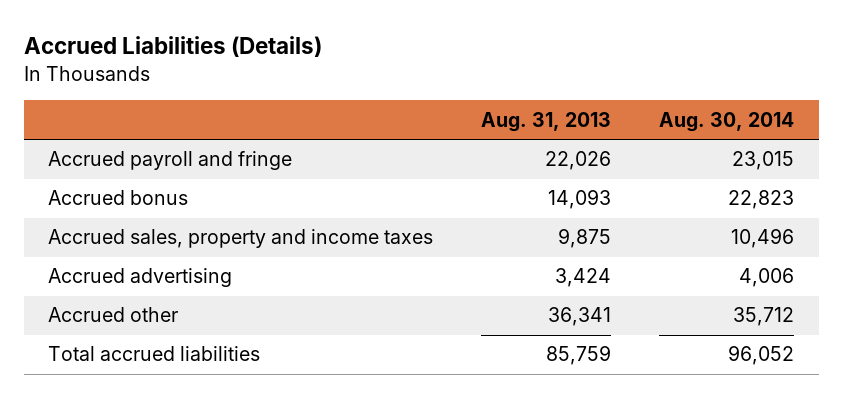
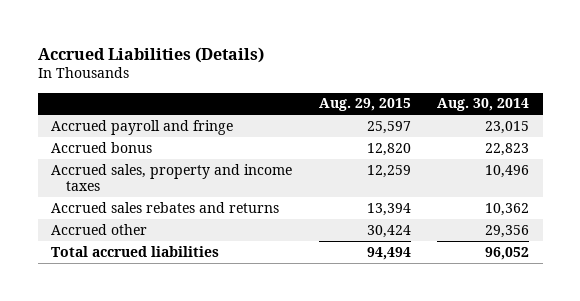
[481,111,612,132] Aug. 31, 2013 -> none
none -> [318,98,411,112] Aug. 29, 2015
[47,268,232,288] Accrued advertising -> none
none -> [51,201,280,213] Accrued sales rebates and returns
[733,307,795,327] 35,712 -> [485,224,530,238] 29,356

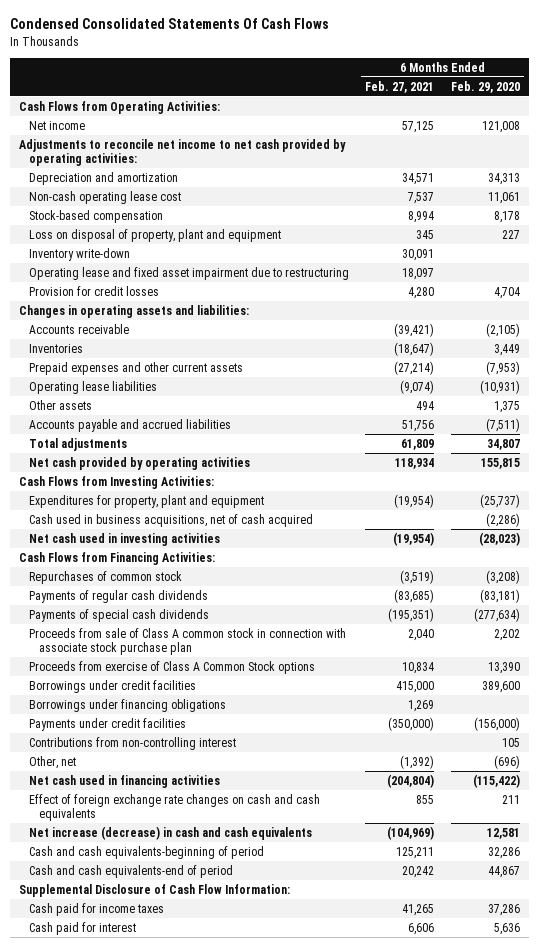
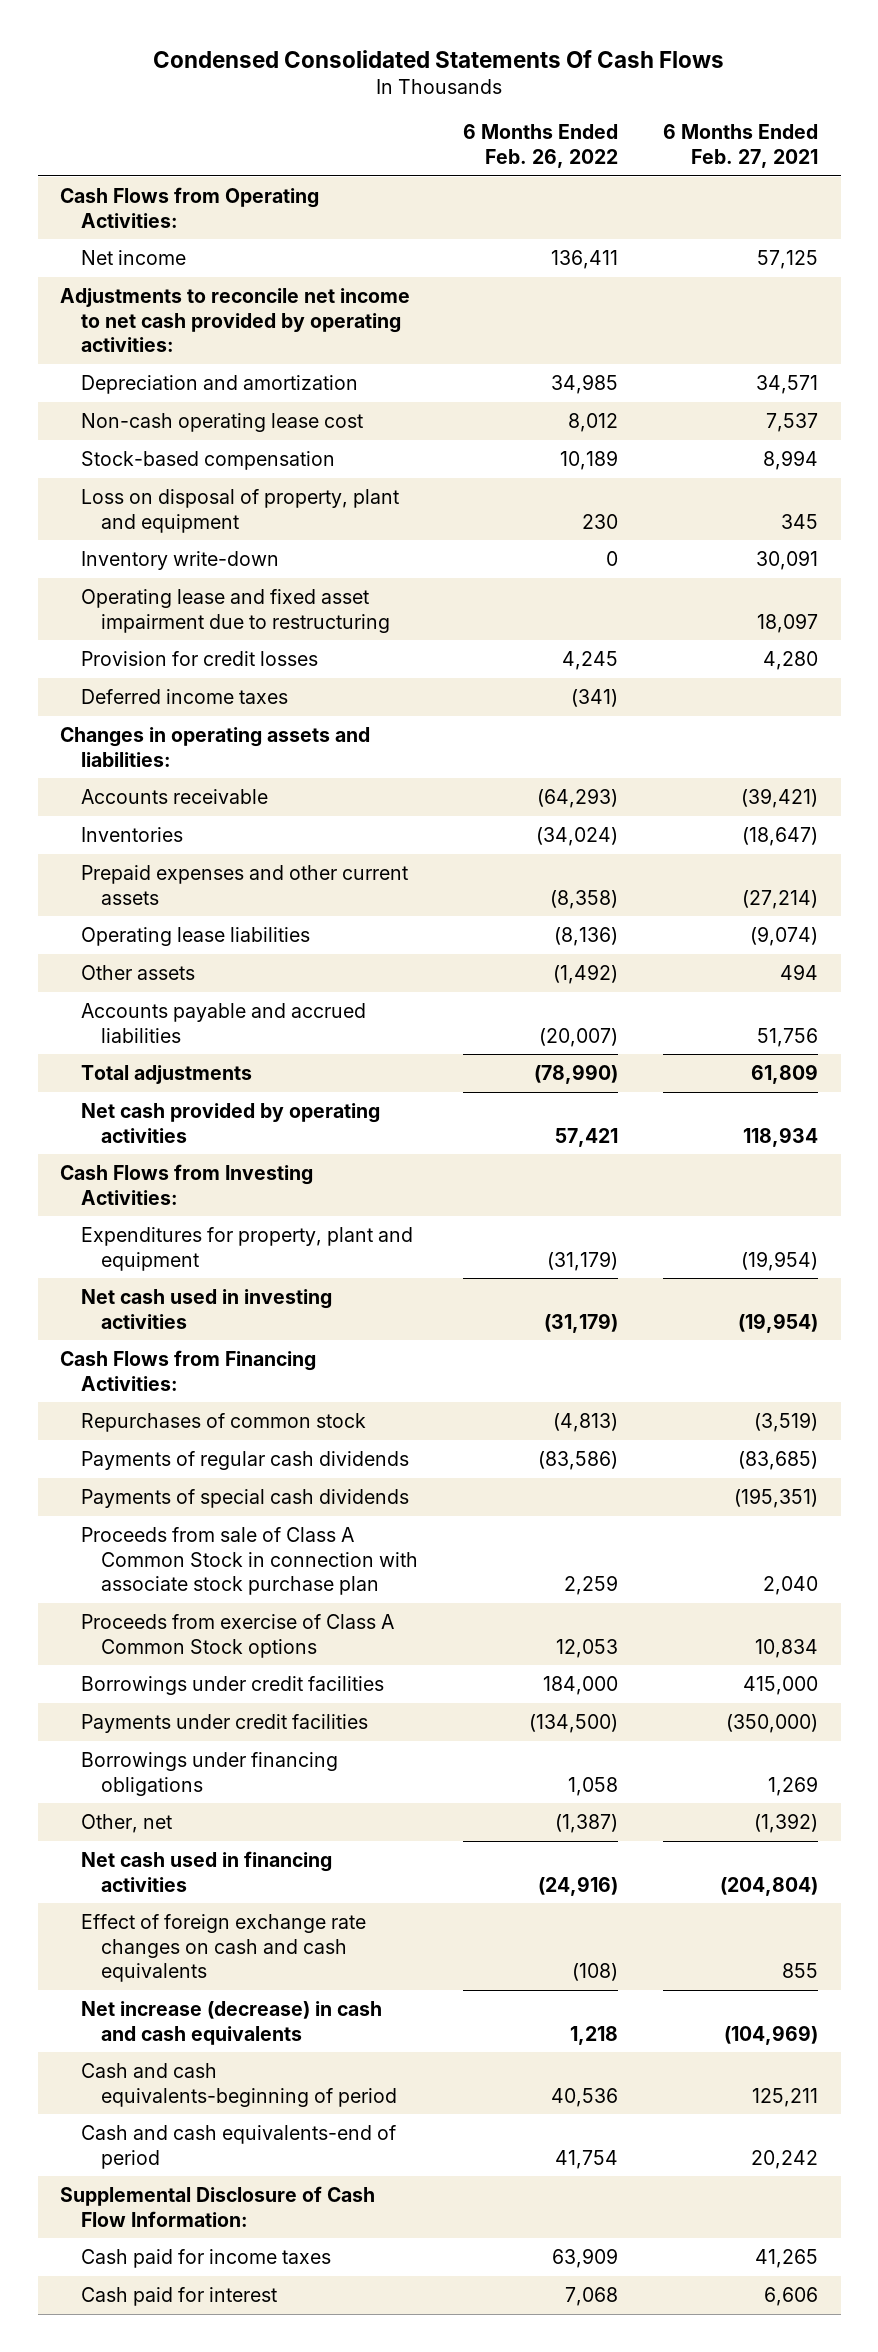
[451,80,521,93] Feb. 29, 2020 -> none
none -> [462,124,618,168] 6 Months Ended Feb. 26, 2022
none -> [80,688,288,704] Deferred income taxes
[28,513,313,527] Cash used in business acquisitions, net of cash acquired -> none
[28,627,346,656] Proceeds from sale of Class A common stock in connection with associate stock purchase plan -> [80,1526,418,1596] Proceeds from sale of Class A Common Stock in connection with associate stock purchase plan
[28,736,236,750] Contributions from non-controlling interest -> none
[28,698,226,712] Borrowings under financing obligations -> [80,1751,338,1796] Borrowings under financing obligations

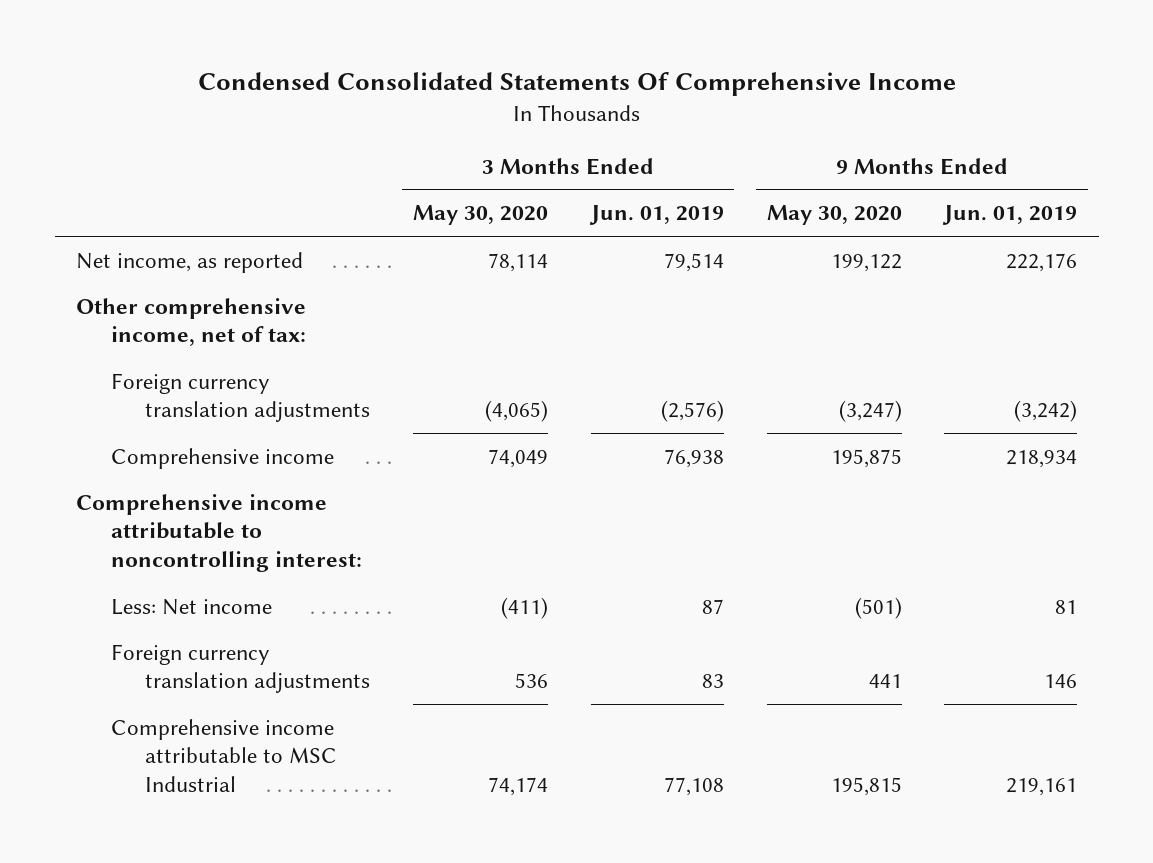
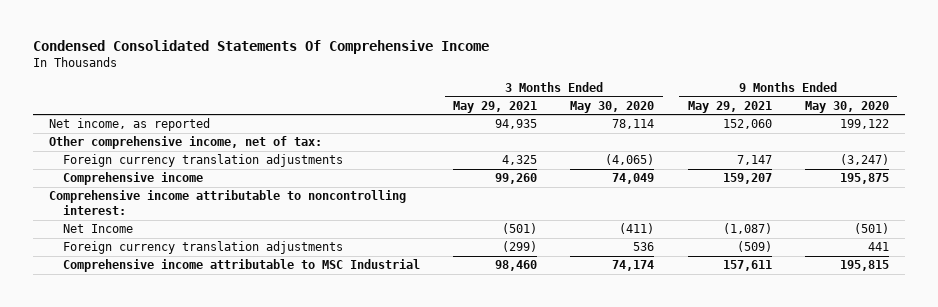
[588,205,724,226] Jun. 01, 2019 -> none
[942,205,1078,226] Jun. 01, 2019 -> none
none -> [453,100,538,113] May 29, 2021
none -> [687,100,772,113] May 29, 2021
[110,598,272,615] Less: Net income -> [63,224,134,234] Net Income

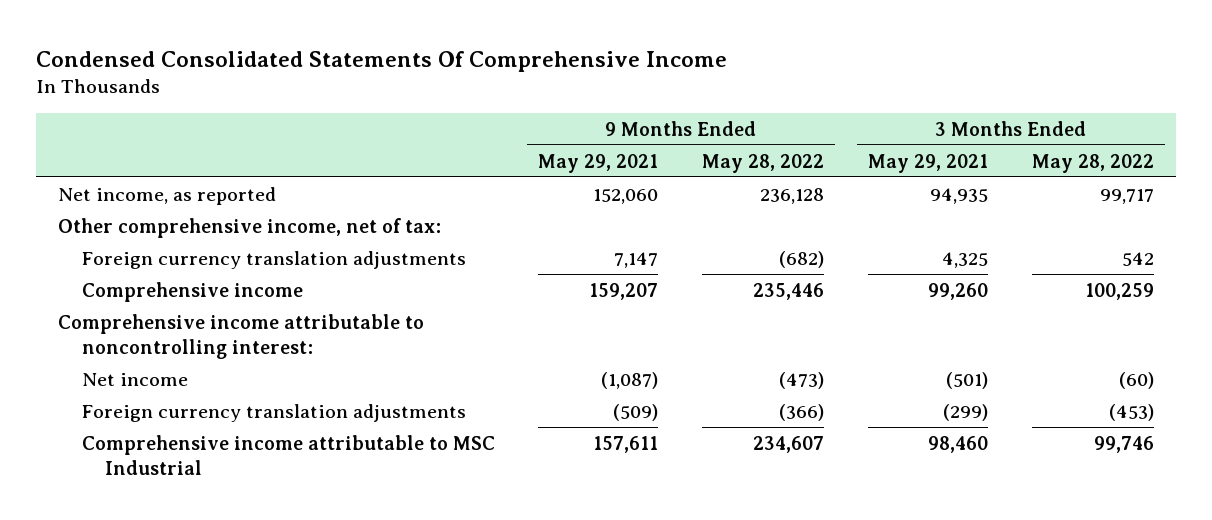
[570,100,655,113] May 30, 2020 -> none
[804,100,889,113] May 30, 2020 -> none
none -> [702,153,825,173] May 28, 2022
none -> [1031,153,1154,173] May 28, 2022
[63,224,134,234] Net Income -> [81,372,188,386] Net income

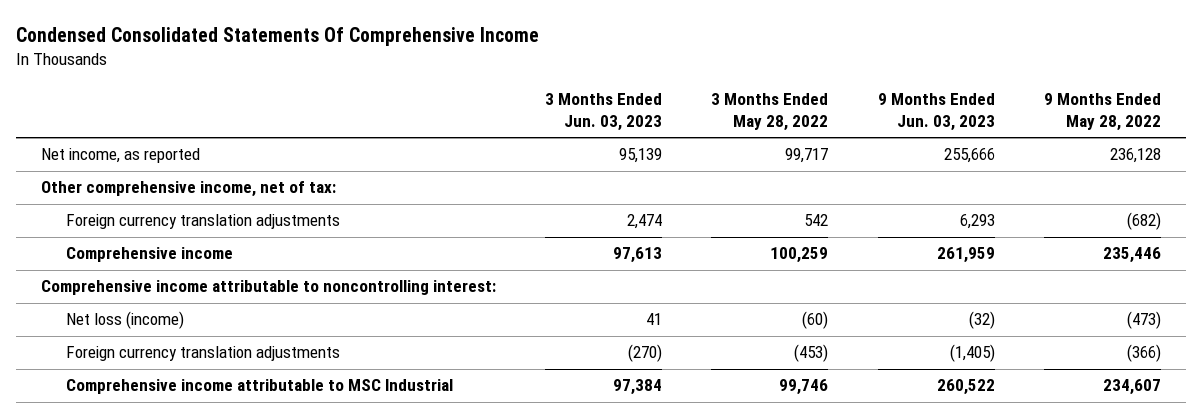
[538,153,659,173] May 29, 2021 -> none
[868,153,989,173] May 29, 2021 -> none
none -> [545,92,663,132] 3 Months Ended Jun. 03, 2023
none -> [877,92,995,132] 9 Months Ended Jun. 03, 2023
[81,372,188,386] Net income -> [66,311,185,330] Net loss (income)

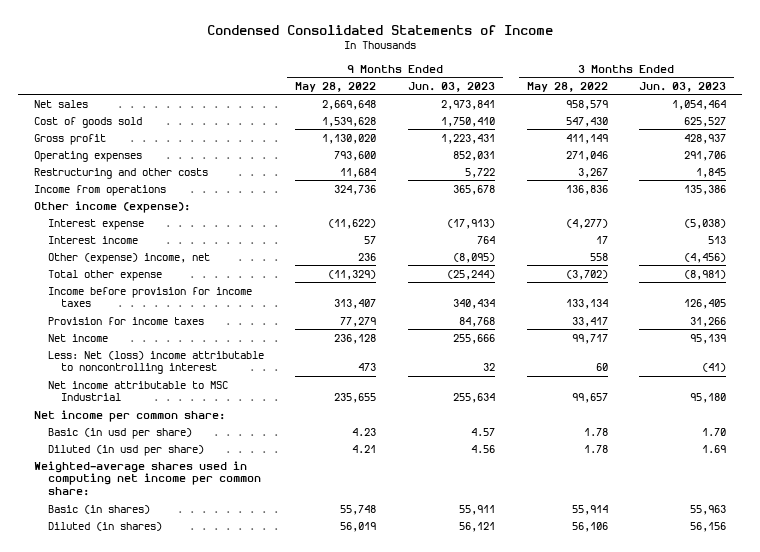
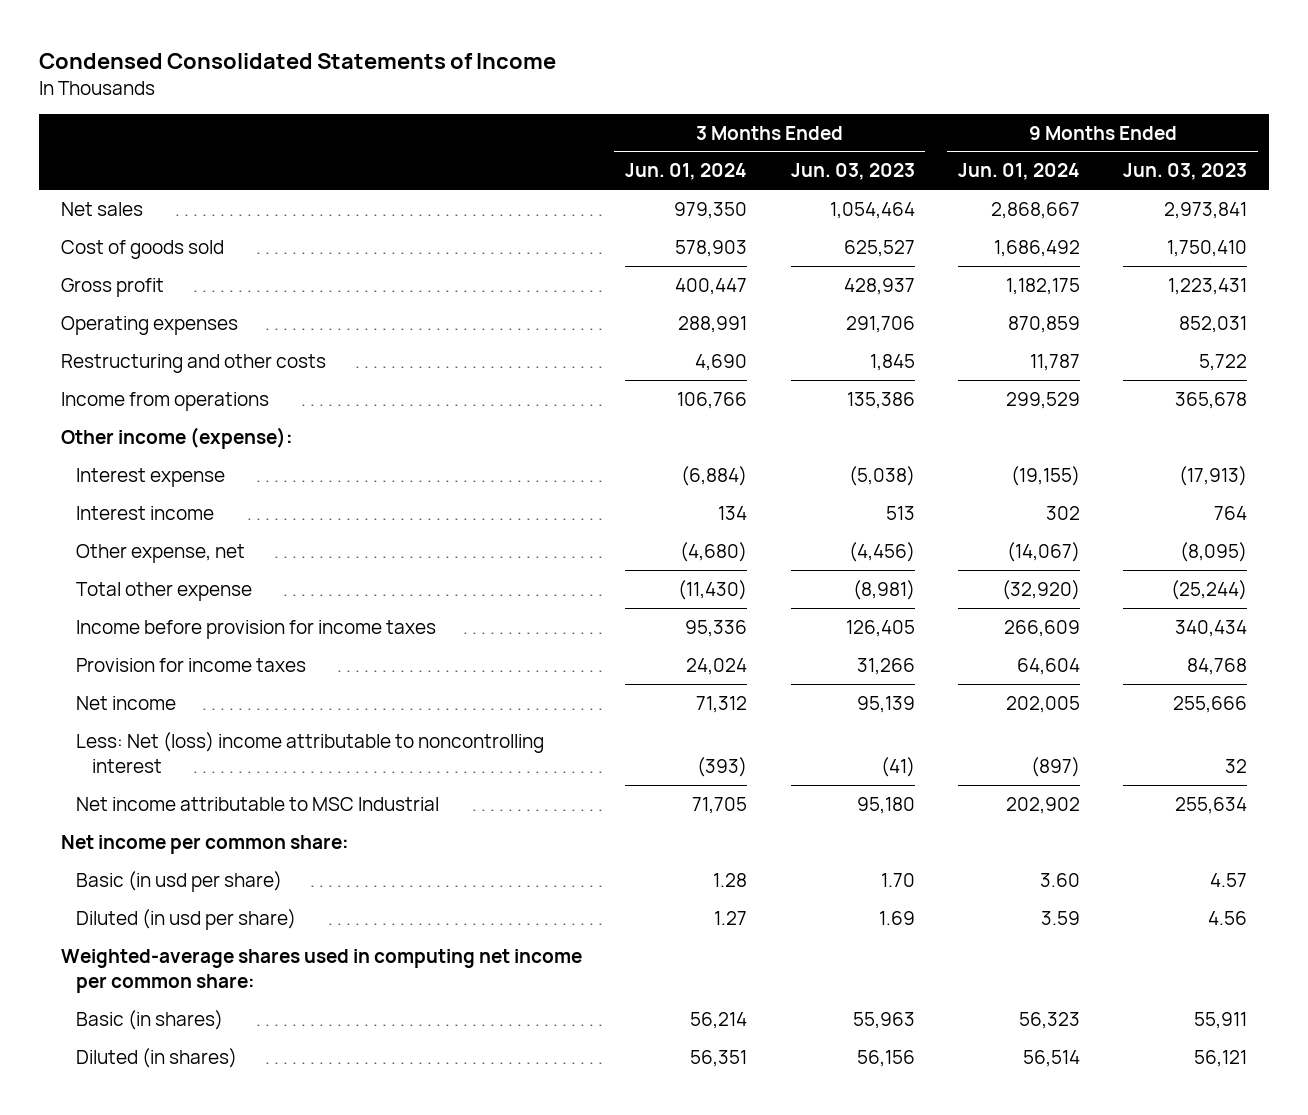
[295,81,377,92] May 28, 2022 -> none
[526,81,608,92] May 28, 2022 -> none
none -> [625,163,748,181] Jun. 01, 2024
none -> [957,163,1080,181] Jun. 01, 2024
[47,252,210,264] Other (expense) income, net -> [76,543,246,563] Other expense, net

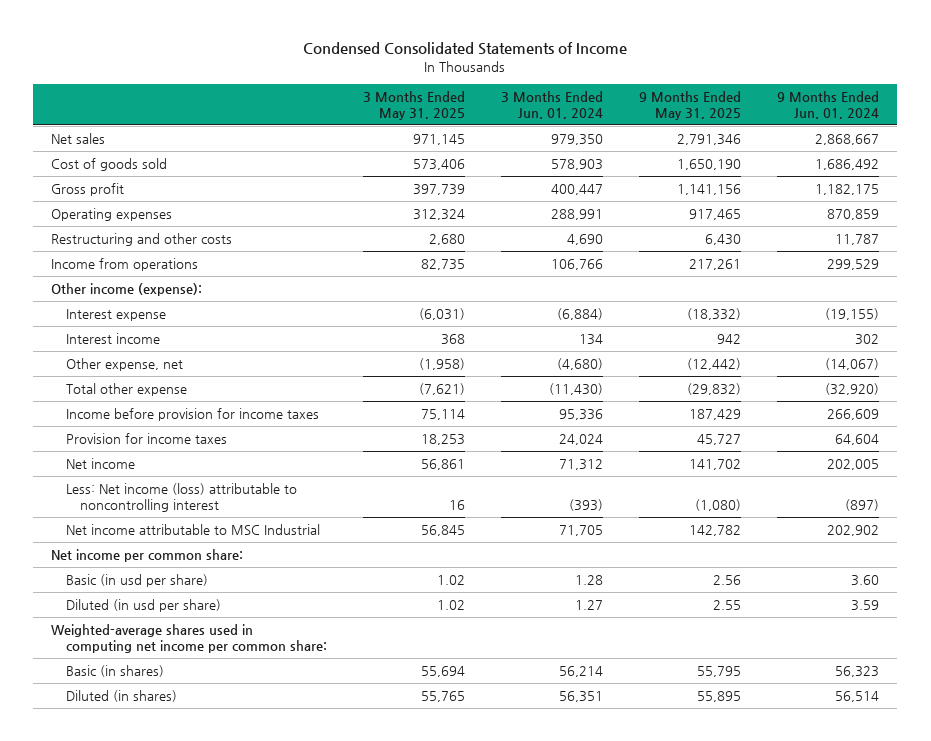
[790,163,915,181] Jun. 03, 2023 -> none
[1123,163,1248,181] Jun. 03, 2023 -> none
none -> [362,90,465,120] 3 Months Ended May 31, 2025
none -> [639,90,742,120] 9 Months Ended May 31, 2025
[76,731,545,773] Less: Net (loss) income attributable to noncontrolling interest -> [65,483,297,512] Less: Net income (loss) attributable to noncontrolling interest

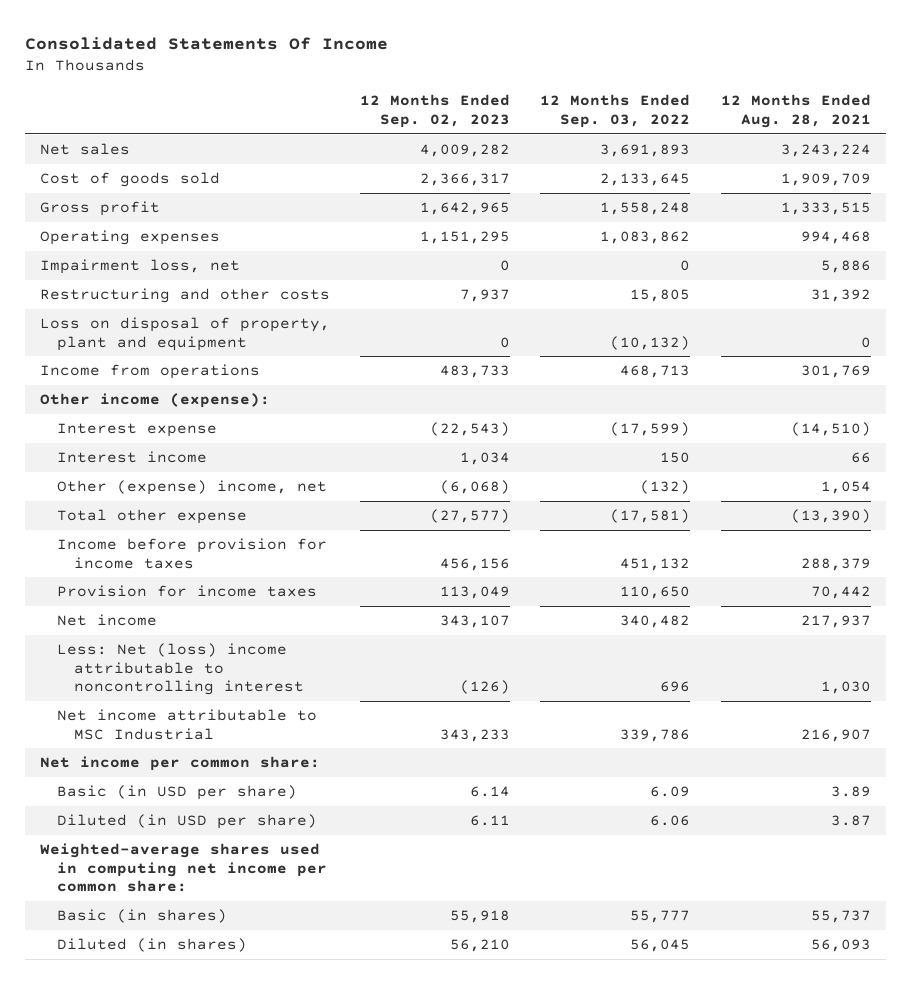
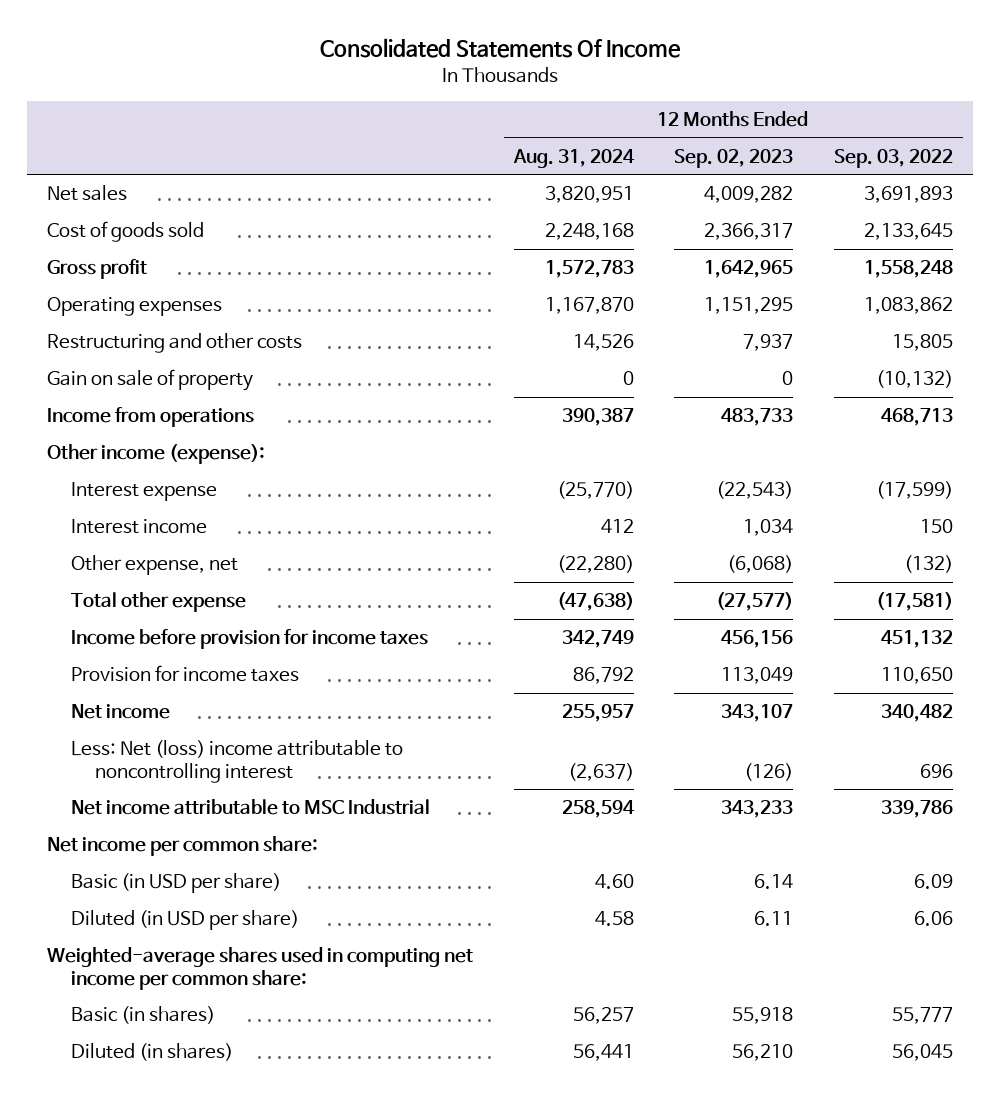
[720,94,871,128] 12 Months Ended Aug. 28, 2021 -> none
none -> [512,148,635,168] Aug. 31, 2024
[39,259,240,275] Impairment loss, net -> none
[39,317,330,351] Loss on disposal of property, plant and equipment -> [47,369,254,392] Gain on sale of property
[57,480,328,496] Other (expense) income, net -> [71,555,239,576] Other expense, net

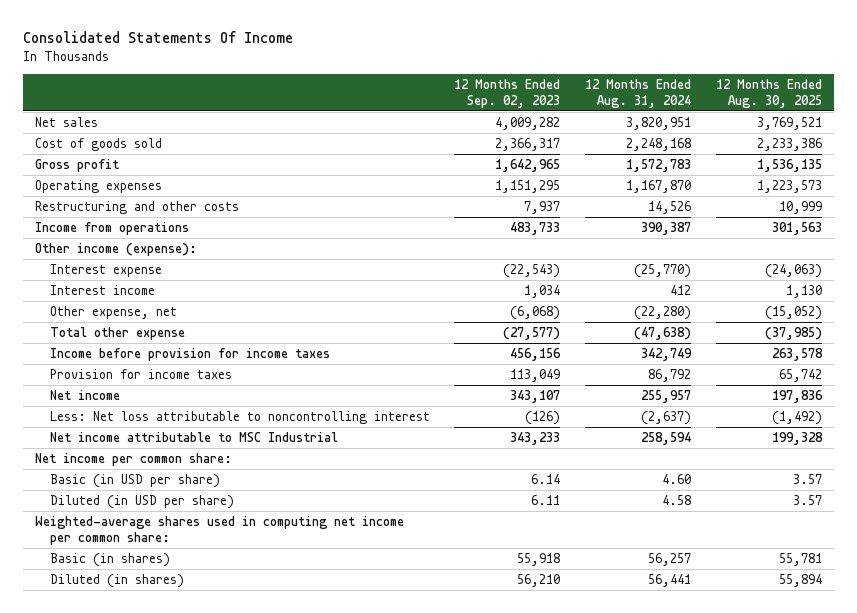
[833,148,953,168] Sep. 03, 2022 -> none
none -> [715,78,822,108] 12 Months Ended Aug. 30, 2025
[47,369,254,392] Gain on sale of property -> none
[71,740,404,783] Less: Net (loss) income attributable to noncontrolling interest -> [49,411,430,425] Less: Net loss attributable to noncontrolling interest

